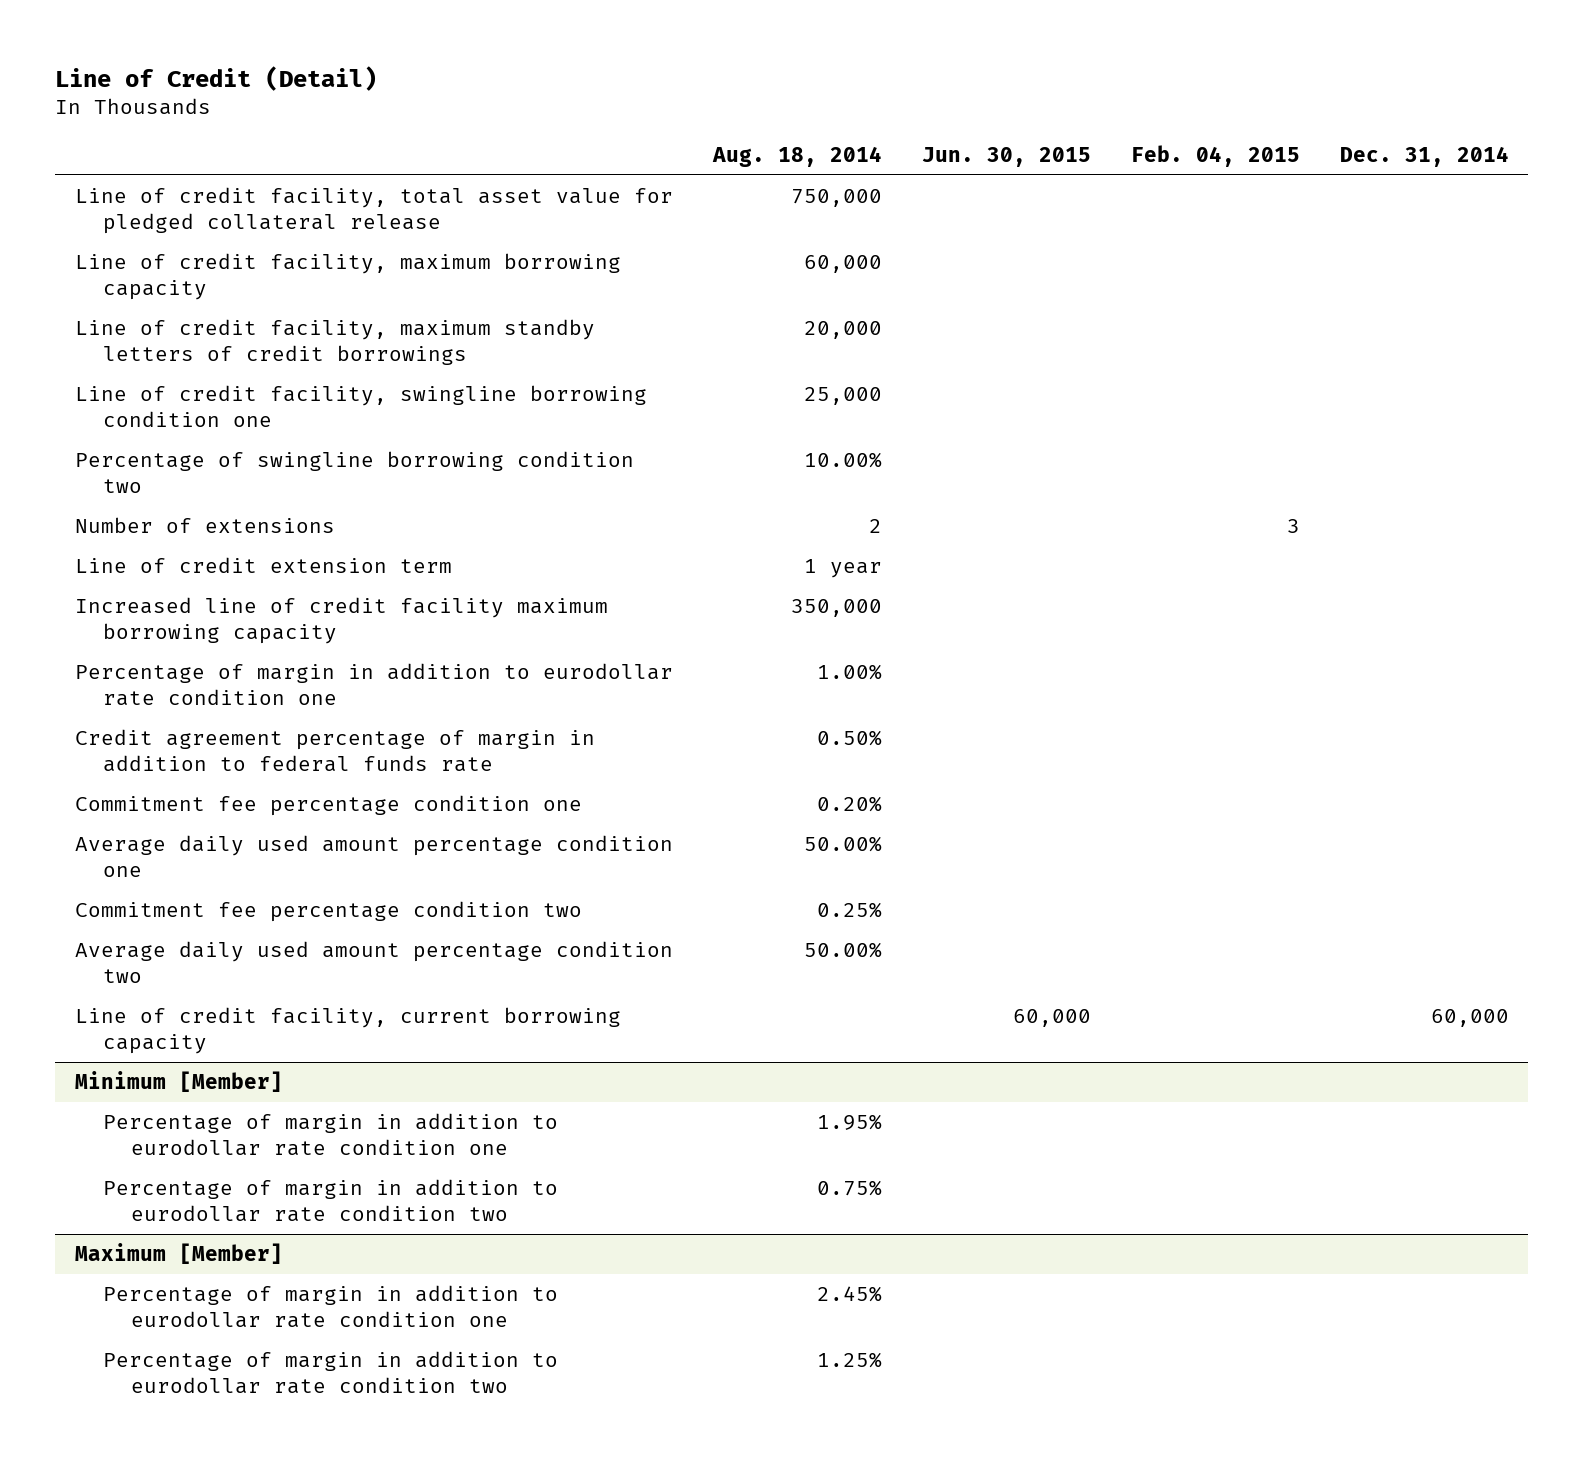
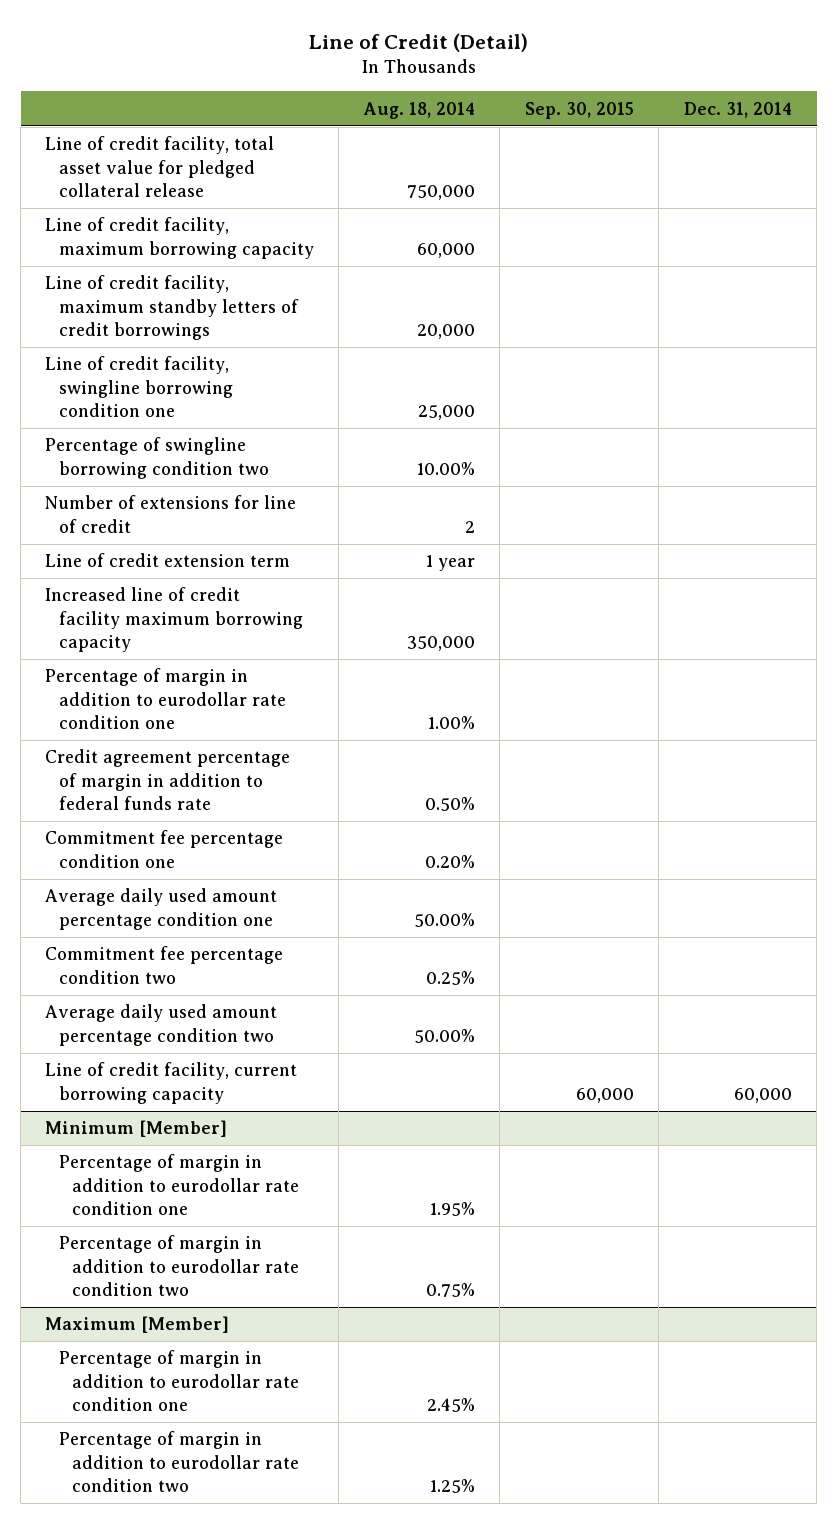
[921,146,1091,167] Jun. 30, 2015 -> none
[1130,144,1300,167] Feb. 04, 2015 -> none
none -> [524,101,634,119] Sep. 30, 2015
[74,517,335,534] Number of extensions -> [45,495,297,533] Number of extensions for line of credit

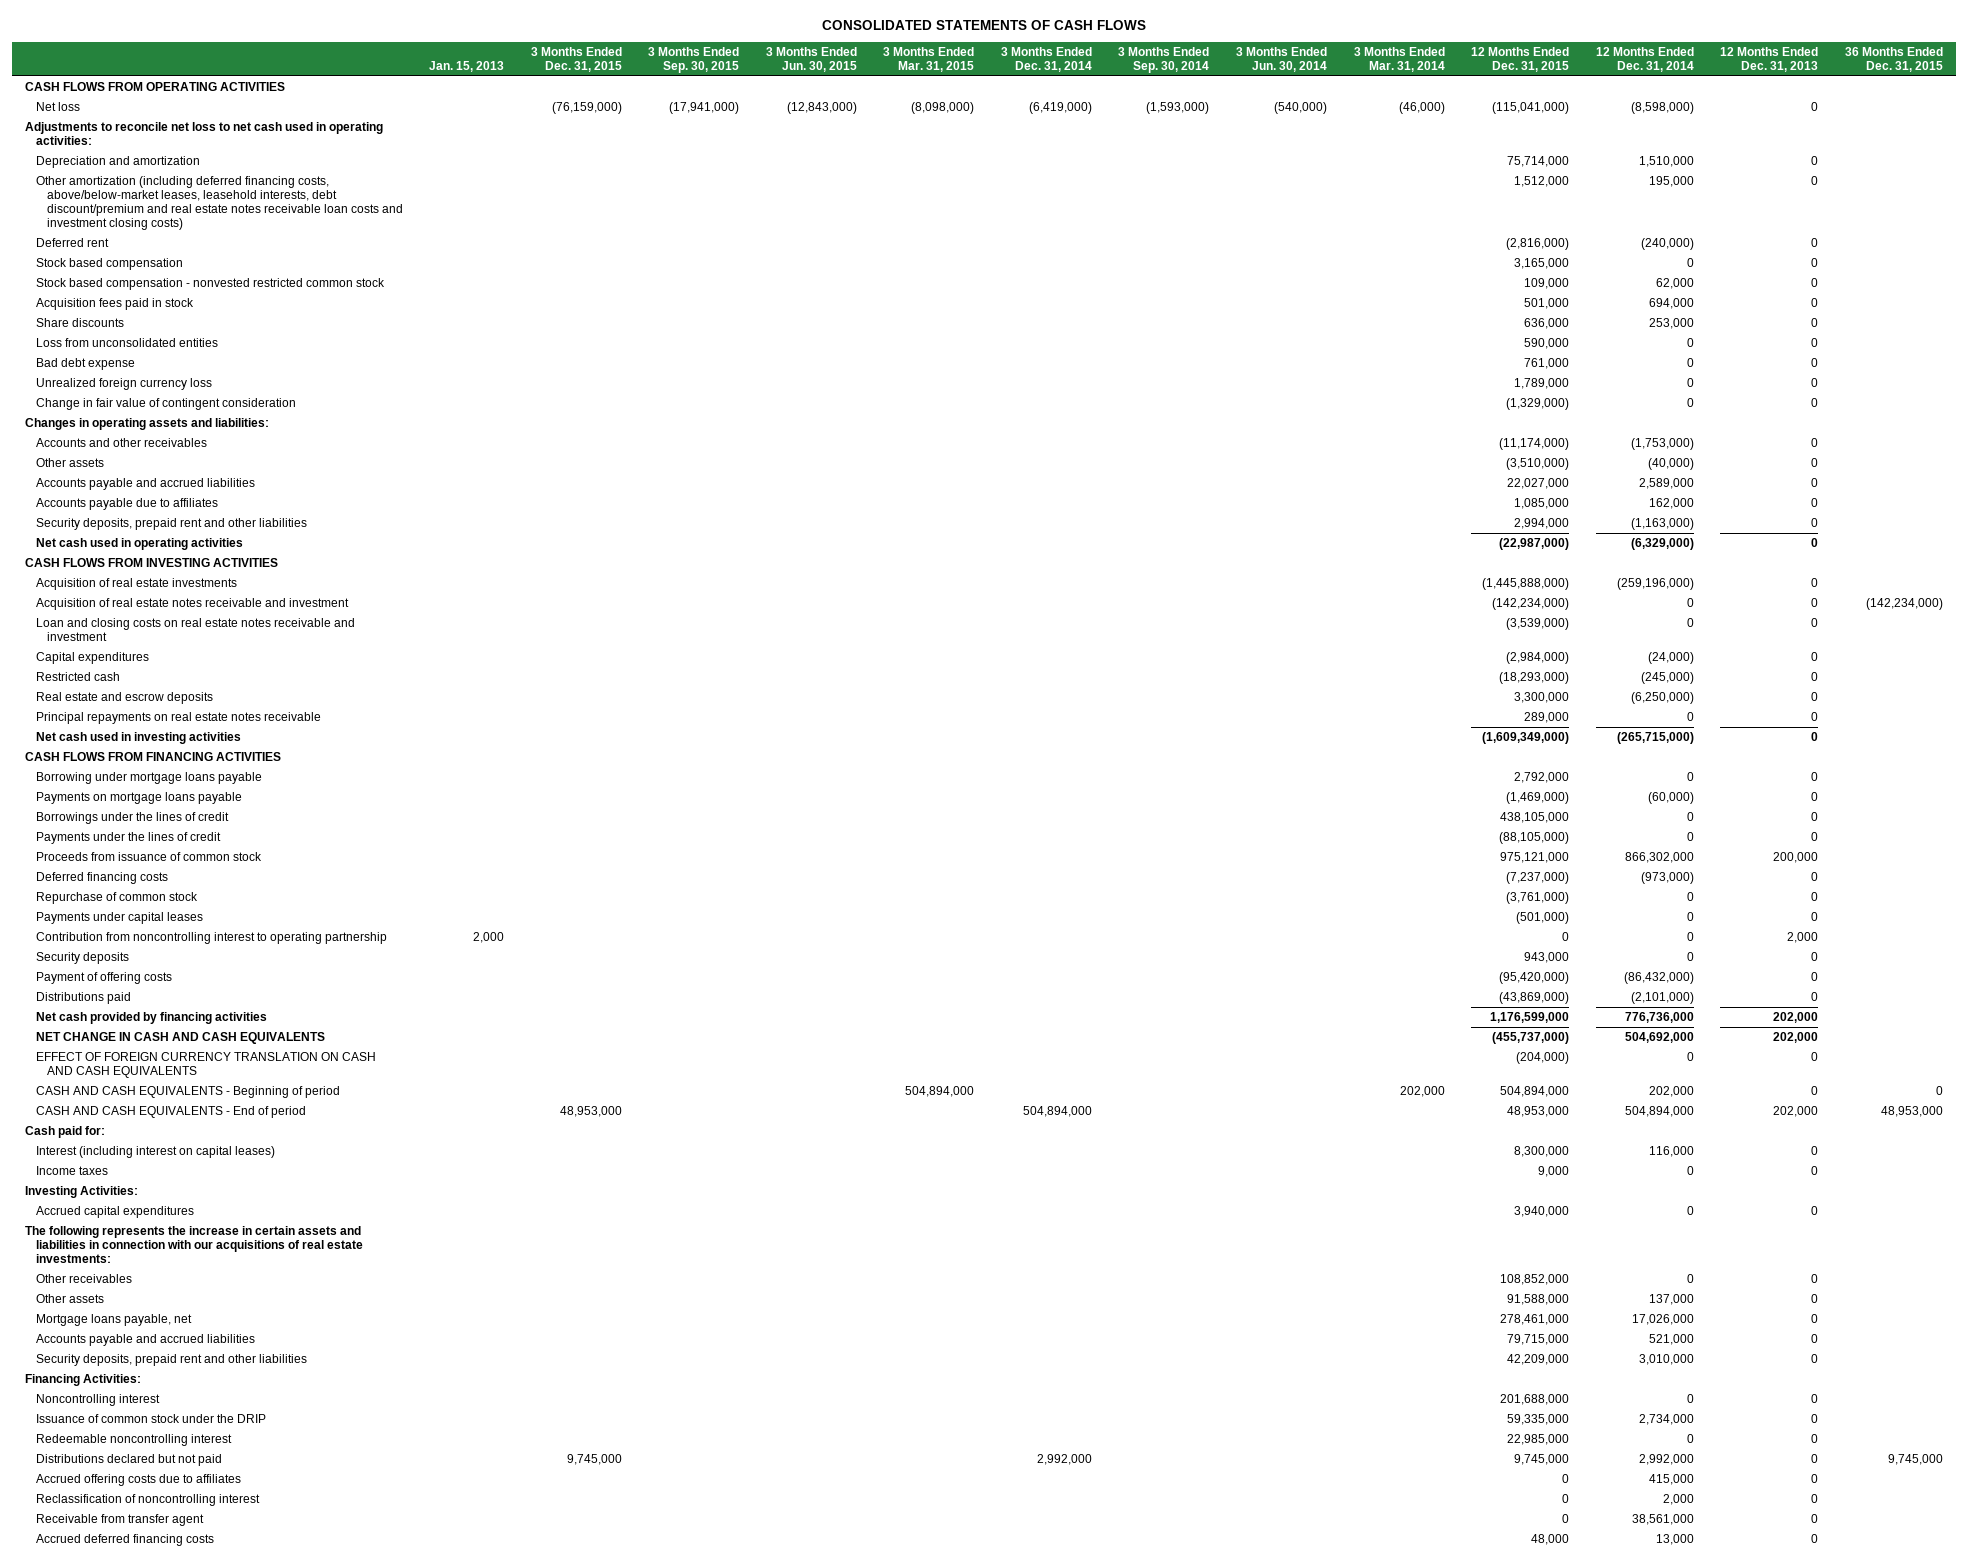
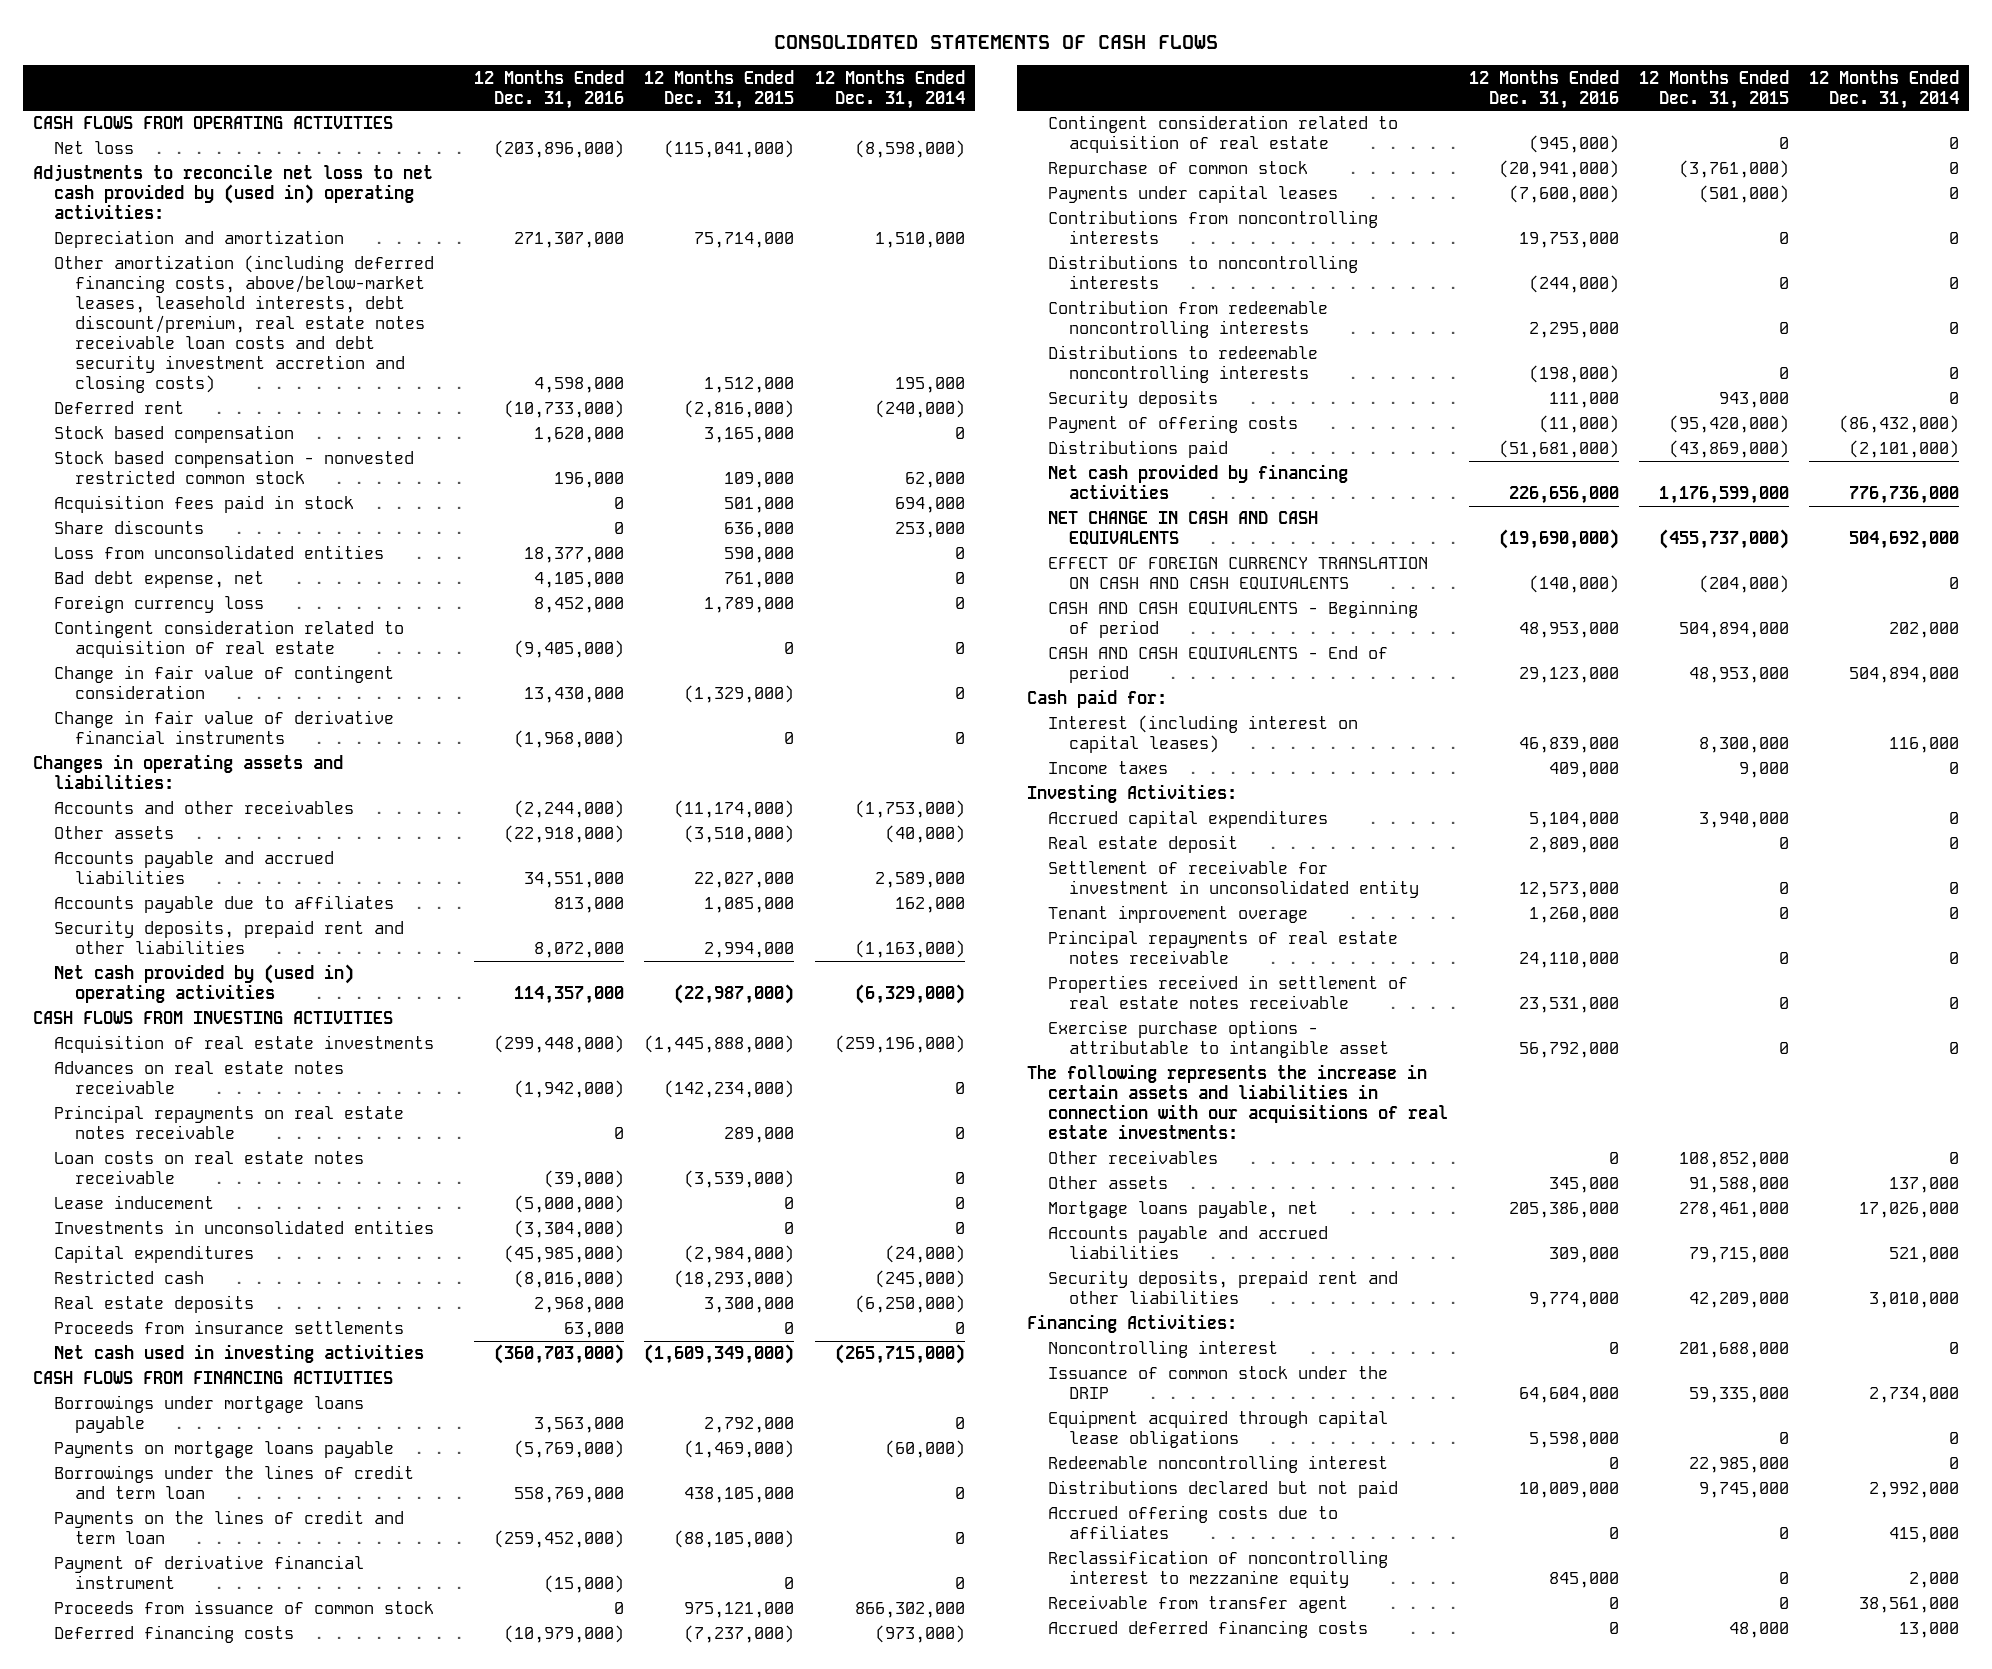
[429,61,505,73] Jan. 15, 2013 -> none
[530,47,622,73] 3 Months Ended Dec. 31, 2015 -> none
[648,47,740,74] 3 Months Ended Sep. 30, 2015 -> none
[765,47,857,73] 3 Months Ended Jun. 30, 2015 -> none
[883,47,975,73] 3 Months Ended Mar. 31, 2015 -> none
[1000,47,1092,73] 3 Months Ended Dec. 31, 2014 -> none
[1118,47,1210,74] 3 Months Ended Sep. 30, 2014 -> none
[1236,47,1328,73] 3 Months Ended Jun. 30, 2014 -> none
[1353,47,1445,73] 3 Months Ended Mar. 31, 2014 -> none
[1720,47,1819,73] 12 Months Ended Dec. 31, 2013 -> none
[1844,47,1943,73] 36 Months Ended Dec. 31, 2015 -> none
none -> [474,69,625,109] 12 Months Ended Dec. 31, 2016
[25,121,384,145] Adjustments to reconcile net loss to net cash used in operating activities: -> [32,164,433,220] Adjustments to reconcile net loss to net cash provided by (used in) operating activities:
[35,175,403,230] Other amortization (including deferred financing costs, above/below-market leases, leasehold interests, debt discount/premium and real estate notes receivable loan costs and investment closing costs) -> [53,255,434,394] Other amortization (including deferred financing costs, above/below-market leases, leasehold interests, debt discount/premium, real estate notes receivable loan costs and debt security investment accretion and closing costs)
[35,357,135,370] Bad debt expense -> [53,571,264,589] Bad debt expense, net
[35,377,212,390] Unrealized foreign currency loss -> [53,595,264,614] Foreign currency loss
none -> [53,620,404,659] Contingent consideration related to acquisition of real estate
none -> [53,710,394,745] Change in fair value of derivative financial instruments
[35,537,243,550] Net cash used in operating activities -> [53,964,354,1004] Net cash provided by (used in) operating activities
[35,597,349,610] Acquisition of real estate notes receivable and investment -> [53,1061,344,1095] Advances on real estate notes receivable
[35,711,321,724] Principal repayments on real estate notes receivable -> [53,1105,404,1140] Principal repayments on real estate notes receivable
[35,617,355,641] Loan and closing costs on real estate notes receivable and investment -> [53,1151,364,1185] Loan costs on real estate notes receivable
none -> [53,1195,214,1210] Lease inducement
none -> [53,1220,434,1235] Investments in unconsolidated entities
[35,691,213,704] Real estate and escrow deposits -> [53,1295,254,1314] Real estate deposits
none -> [53,1320,404,1335] Proceeds from insurance settlements
[35,771,262,784] Borrowing under mortgage loans payable -> [53,1395,364,1434] Borrowings under mortgage loans payable
[35,811,229,824] Borrowings under the lines of credit -> [53,1465,414,1500] Borrowings under the lines of credit and term loan
[35,831,221,844] Payments under the lines of credit -> [53,1510,404,1545] Payments on the lines of credit and term loan
none -> [53,1555,364,1590] Payment of derivative financial instrument
none -> [1048,115,1399,154] Contingent consideration related to acquisition of real estate
[35,931,387,944] Contribution from noncontrolling interest to operating partnership -> [1048,210,1379,245] Contributions from noncontrolling interests
none -> [1048,255,1359,290] Distributions to noncontrolling interests
none -> [1048,300,1329,339] Contribution from redeemable noncontrolling interests
none -> [1048,345,1319,384] Distributions to redeemable noncontrolling interests
none -> [1048,835,1239,854] Real estate deposit
none -> [1048,860,1420,899] Settlement of receivable for investment in unconsolidated entity
none -> [1048,905,1309,924] Tenant improvement overage
none -> [1048,930,1399,965] Principal repayments of real estate notes receivable
none -> [1048,975,1409,1010] Properties received in settlement of real estate notes receivable
none -> [1048,1020,1390,1059] Exercise purchase options - attributable to intangible asset
none -> [1048,1410,1389,1449] Equipment acquired through capital lease obligations
[35,1493,260,1506] Reclassification of noncontrolling interest -> [1048,1550,1389,1589] Reclassification of noncontrolling interest to mezzanine equity

